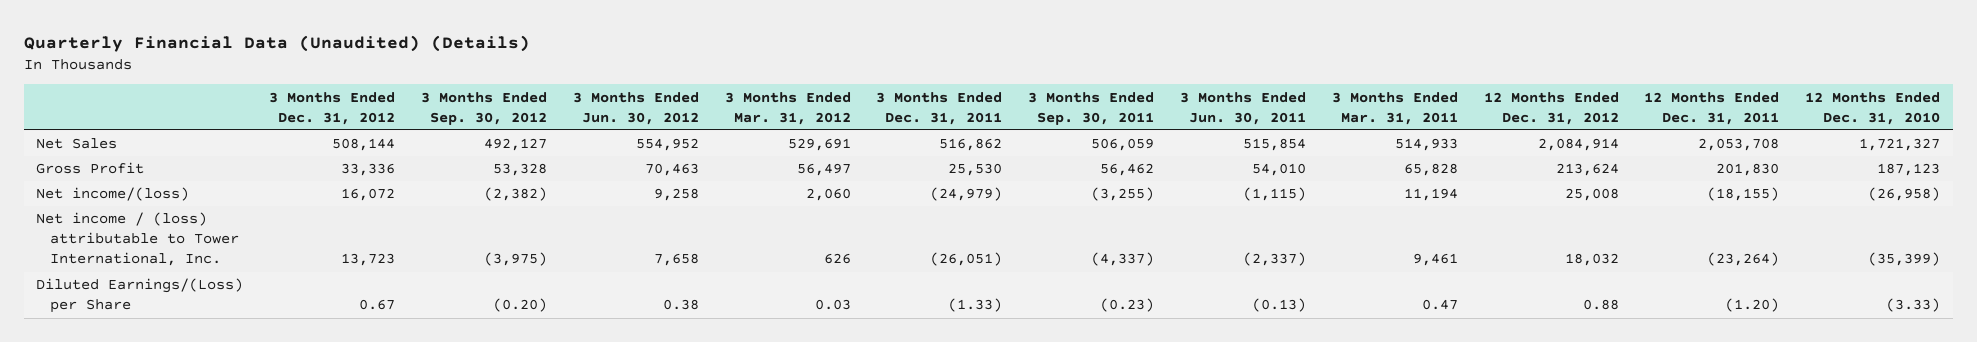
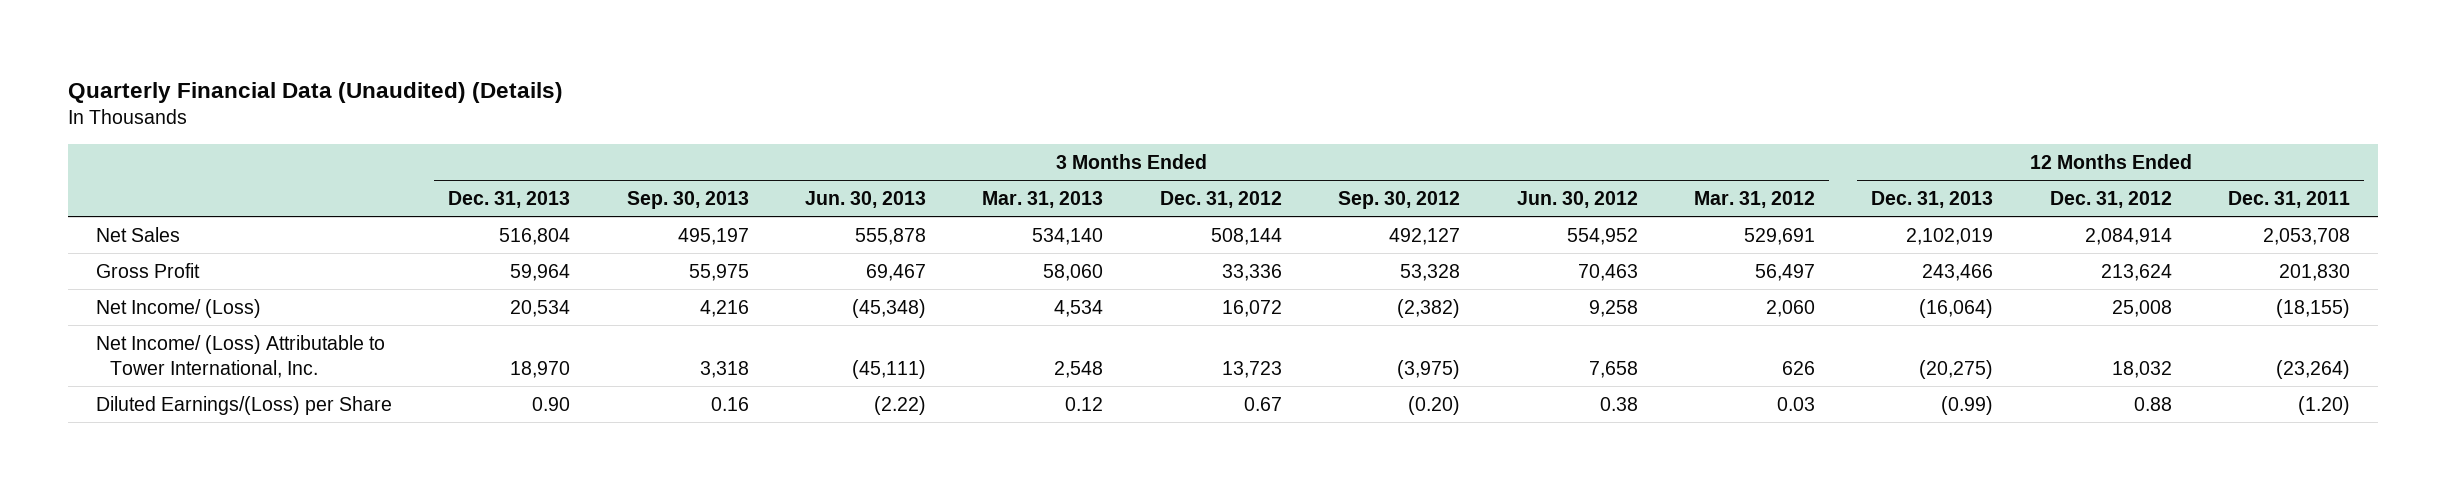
[876,91,1003,125] 3 Months Ended Dec. 31, 2011 -> none
[1028,91,1155,125] 3 Months Ended Sep. 30, 2011 -> none
[1179,91,1306,125] 3 Months Ended Jun. 30, 2011 -> none
[1331,91,1458,125] 3 Months Ended Mar. 31, 2011 -> none
[1805,91,1941,125] 12 Months Ended Dec. 31, 2010 -> none
none -> [448,191,571,209] Dec. 31, 2013
none -> [626,191,749,210] Sep. 30, 2013
none -> [805,191,927,209] Jun. 30, 2013
none -> [982,191,1104,209] Mar. 31, 2013
none -> [1871,191,1994,209] Dec. 31, 2013
[36,187,190,202] Net income/(loss) -> [95,298,261,318] Net Income/ (Loss)
[36,212,240,267] Net income / (loss) attributable to Tower International, Inc. -> [95,334,385,379] Net Income/ (Loss) Attributable to Tower International, Inc.

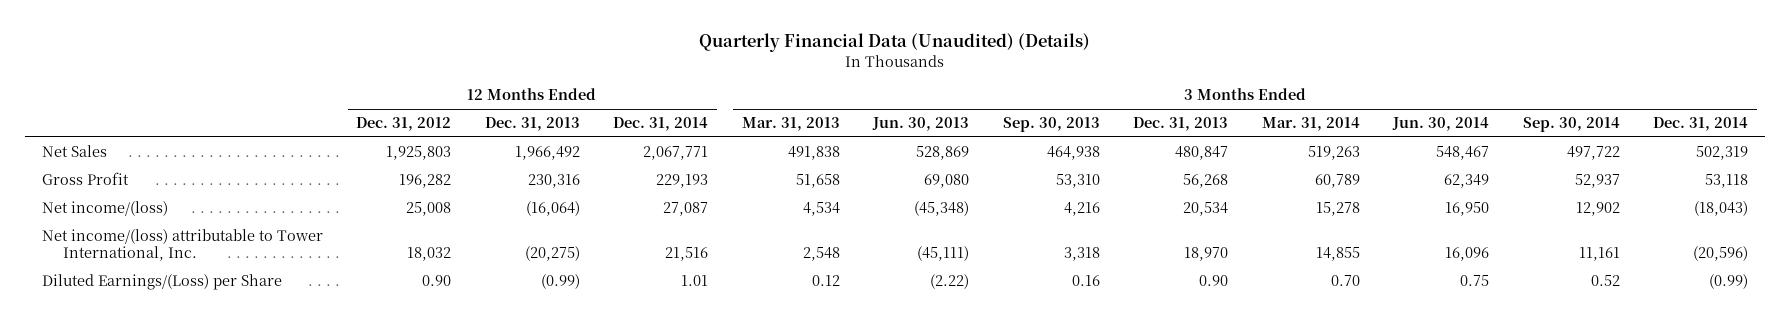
[1159,191,1282,209] Dec. 31, 2012 -> none
[1338,191,1461,210] Sep. 30, 2012 -> none
[1516,191,1638,209] Jun. 30, 2012 -> none
[1693,191,1815,209] Mar. 31, 2012 -> none
[2228,191,2351,209] Dec. 31, 2011 -> none
none -> [613,117,709,132] Dec. 31, 2014
none -> [1261,117,1360,132] Mar. 31, 2014
none -> [1392,117,1490,132] Jun. 30, 2014
none -> [1522,117,1620,133] Sep. 30, 2014
none -> [1653,117,1749,132] Dec. 31, 2014
[499,227,571,245] 516,804 -> [1175,146,1229,161] 480,847
[677,227,749,245] 495,197 -> [1046,146,1100,161] 464,938
[855,227,927,245] 555,878 -> [916,146,970,161] 528,869
[1032,227,1104,245] 534,140 -> [787,146,840,161] 491,838
[1906,227,1994,245] 2,102,019 -> [514,146,580,161] 1,966,492
[2084,227,2172,245] 2,084,914 -> [386,146,452,161] 1,925,803
[510,263,571,281] 59,964 -> [1183,174,1229,189] 56,268
[688,263,749,281] 55,975 -> [1055,174,1100,189] 53,310
[866,263,927,281] 69,467 -> [924,174,970,189] 69,080
[1043,263,1104,281] 58,060 -> [795,174,840,189] 51,658
[1922,263,1994,281] 243,466 -> [527,174,580,189] 230,316
[2100,263,2172,281] 213,624 -> [399,174,452,189] 196,282
[95,298,261,318] Net Income/ (Loss) -> [41,201,168,217] Net income/(loss)
[95,334,385,379] Net Income/ (Loss) Attributable to Tower International, Inc. -> [41,229,323,261] Net income/(loss) attributable to Tower International, Inc.
[2133,396,2172,411] 0.88 -> [422,275,452,287] 0.90

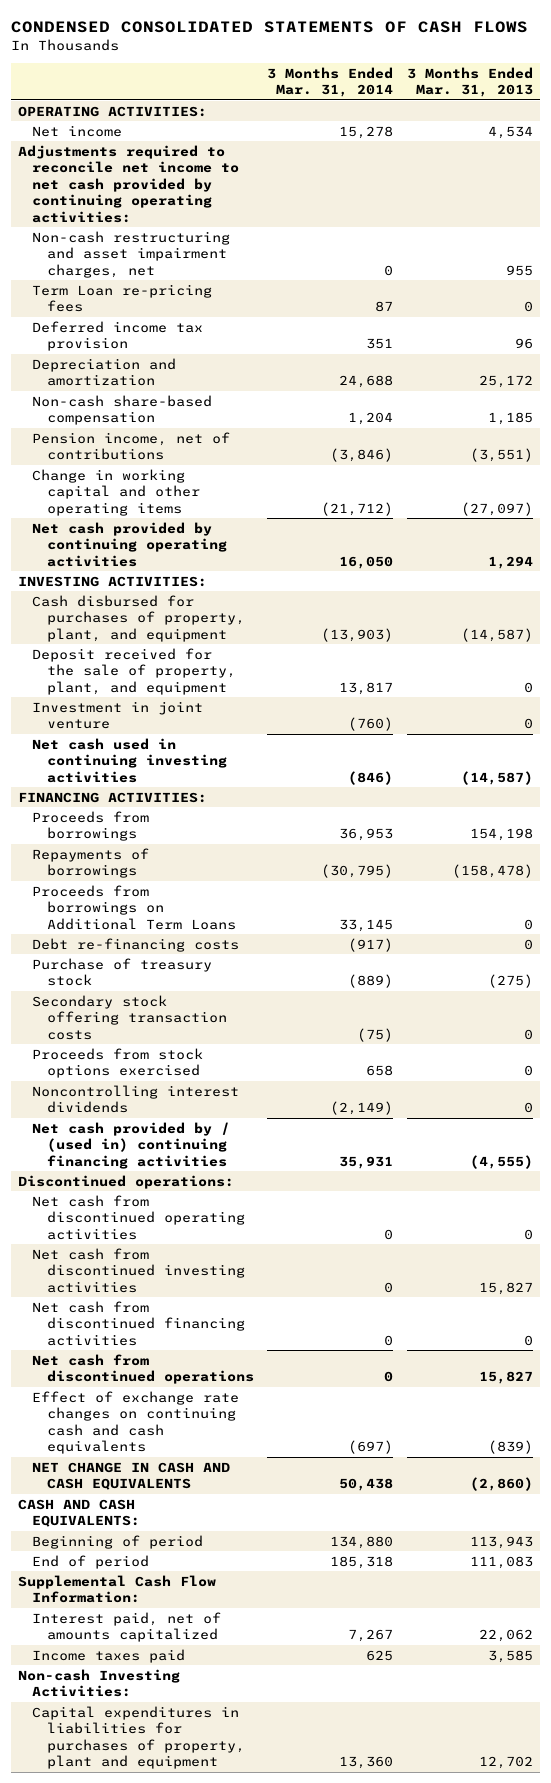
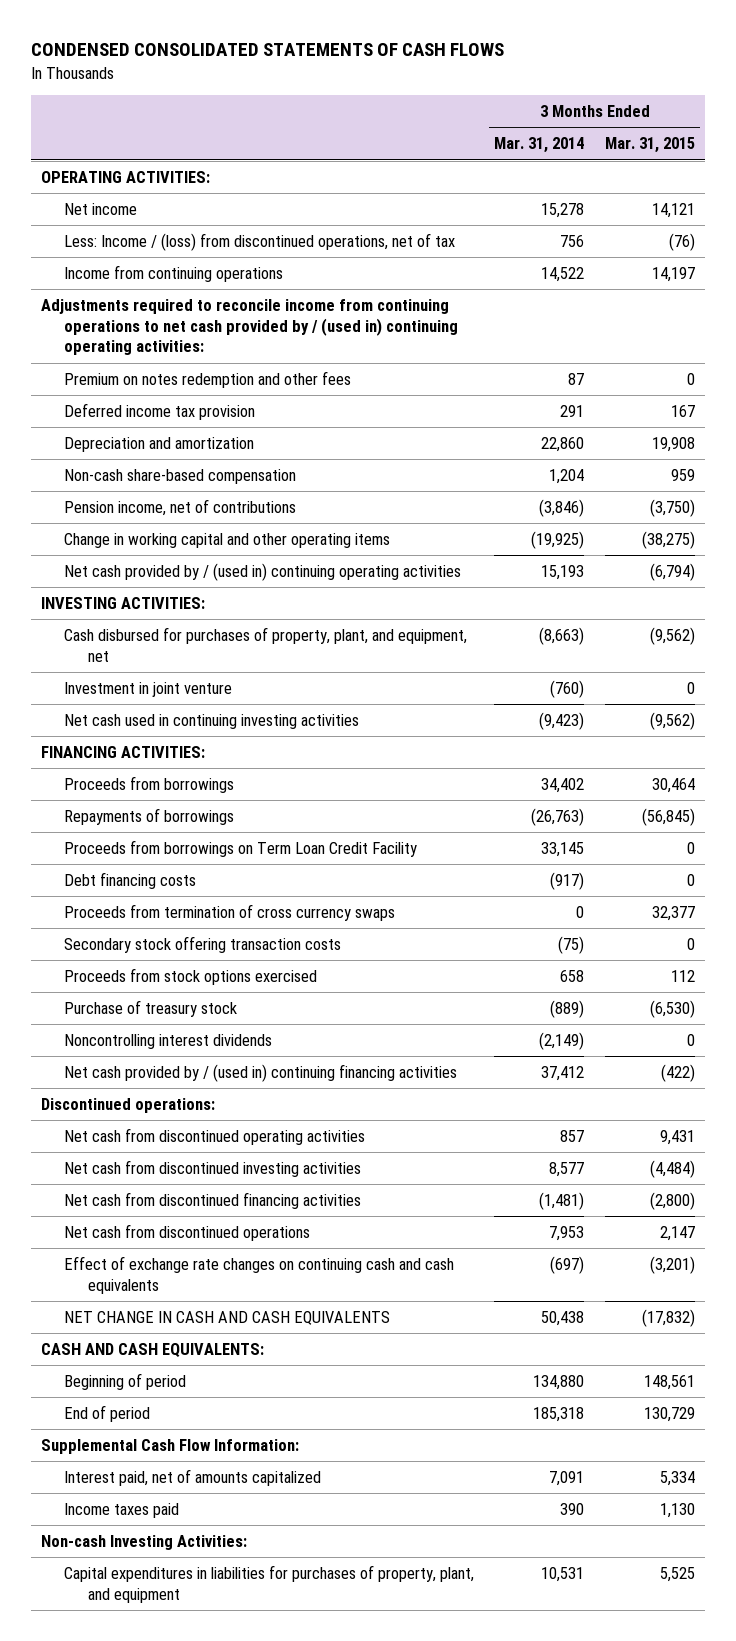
[406,66,533,98] 3 Months Ended Mar. 31, 2013 -> none
none -> [604,137,695,154] Mar. 31, 2015
[32,230,231,278] Non-cash restructuring and asset impairment charges, net -> none
[32,283,213,313] Term Loan re-pricing fees -> none
none -> [64,232,456,251] Less: Income / (loss) from discontinued operations, net of tax
none -> [64,264,284,282] Income from continuing operations
[18,144,240,223] Adjustments required to reconcile net income to net cash provided by continuing operating activities: -> [41,298,459,356] Adjustments required to reconcile income from continuing operations to net cash provided by / (used in) continuing operating activities:
none -> [64,370,352,388] Premium on notes redemption and other fees
[366,338,394,350] 351 -> [560,404,585,417] 291
[339,375,394,389] 24,688 -> [541,436,585,452] 22,860
[321,501,394,516] (21,712) -> [531,530,585,549] (19,925)
[32,521,227,567] Net cash provided by continuing operating activities -> [64,562,462,581] Net cash provided by / (used in) continuing operating activities
[339,555,394,569] 16,050 -> [541,564,585,580] 15,193
[32,647,236,695] Deposit received for the sale of property, plant, and equipment -> none
[32,594,245,642] Cash disbursed for purchases of property, plant, and equipment -> [64,626,468,662] Cash disbursed for purchases of property, plant, and equipment, net
[321,627,394,642] (13,903) -> [539,626,585,645] (8,663)
[348,770,394,785] (846) -> [539,711,585,730] (9,423)
[339,828,394,842] 36,953 -> [541,777,585,793] 34,402
[321,864,394,879] (30,795) -> [531,807,585,826] (26,763)
[32,884,236,930] Proceeds from borrowings on Additional Term Loans -> [64,839,418,857] Proceeds from borrowings on Term Loan Credit Facility
[32,937,240,952] Debt re-financing costs -> [64,871,197,889] Debt financing costs
none -> [64,903,396,921] Proceeds from termination of cross currency swaps
[32,957,213,987] Purchase of treasury stock -> [64,999,238,1017] Purchase of treasury stock
[339,1155,394,1169] 35,931 -> [541,1065,585,1081] 37,412
[384,1228,394,1240] 0 -> [560,1129,585,1142] 857
[384,1281,394,1293] 0 -> [549,1161,585,1177] 8,577
[384,1334,394,1346] 0 -> [539,1191,585,1210] (1,481)
[384,1371,394,1383] 0 -> [549,1225,585,1241] 7,953
[348,1629,394,1643] 7,267 -> [549,1470,585,1486] 7,091
[366,1649,394,1661] 625 -> [560,1502,585,1515] 390
[32,1705,245,1770] Capital expenditures in liabilities for purchases of property, plant and equipment -> [64,1564,475,1603] Capital expenditures in liabilities for purchases of property, plant, and equipment
[339,1756,394,1770] 13,360 -> [541,1566,585,1582] 10,531

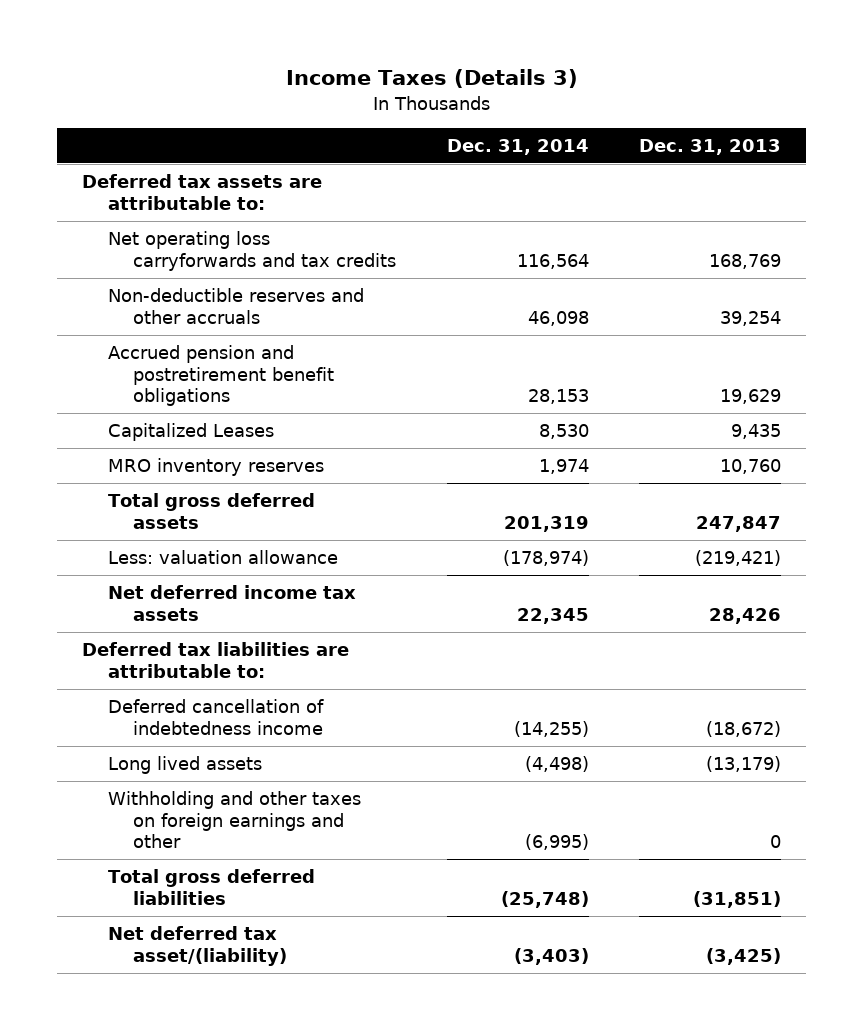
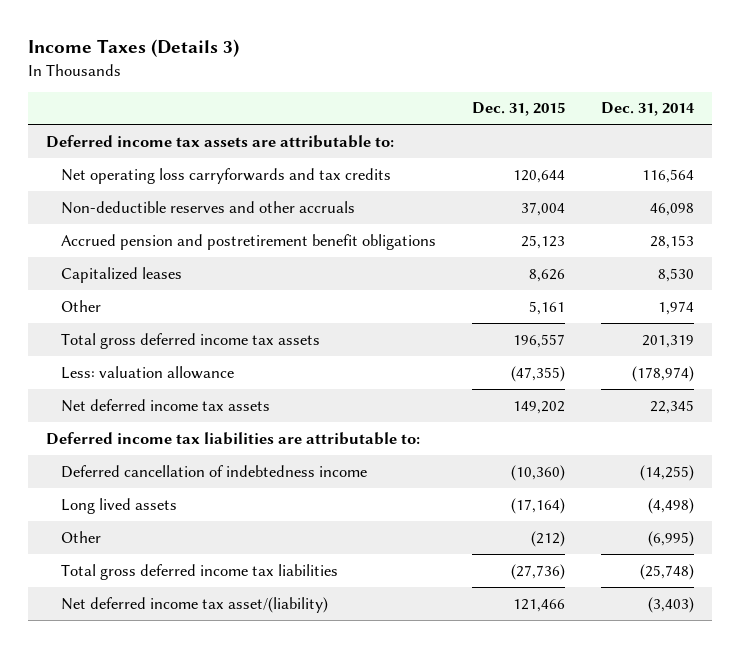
[638,138,781,155] Dec. 31, 2013 -> none
none -> [471,102,565,117] Dec. 31, 2015
[82,174,323,210] Deferred tax assets are attributable to: -> [46,134,395,148] Deferred income tax assets are attributable to:
[107,423,274,442] Capitalized Leases -> [60,266,182,283] Capitalized leases
[107,458,324,477] MRO inventory reserves -> [60,299,101,312] Other
[107,493,315,529] Total gross deferred assets -> [60,332,320,349] Total gross deferred income tax assets
[82,642,350,678] Deferred tax liabilities are attributable to: -> [46,431,421,445] Deferred income tax liabilities are attributable to:
[107,791,361,849] Withholding and other taxes on foreign earnings and other -> [60,530,101,543] Other
[107,869,315,905] Total gross deferred liabilities -> [60,563,338,580] Total gross deferred income tax liabilities
[107,926,288,966] Net deferred tax asset/(liability) -> [60,596,328,613] Net deferred income tax asset/(liability)

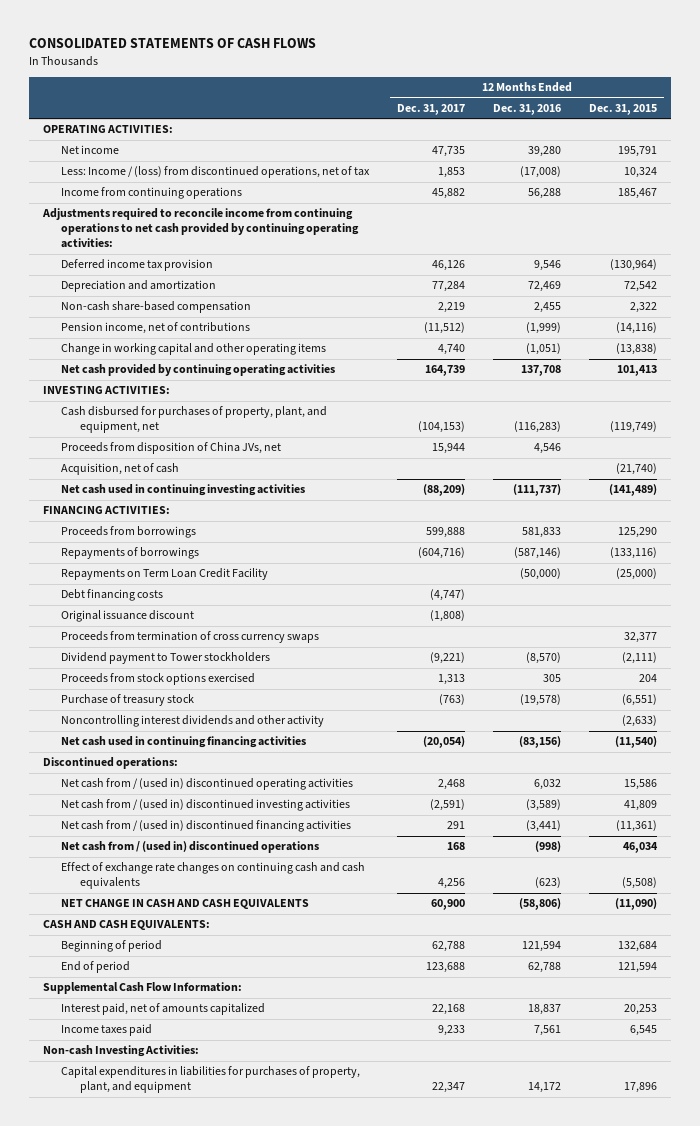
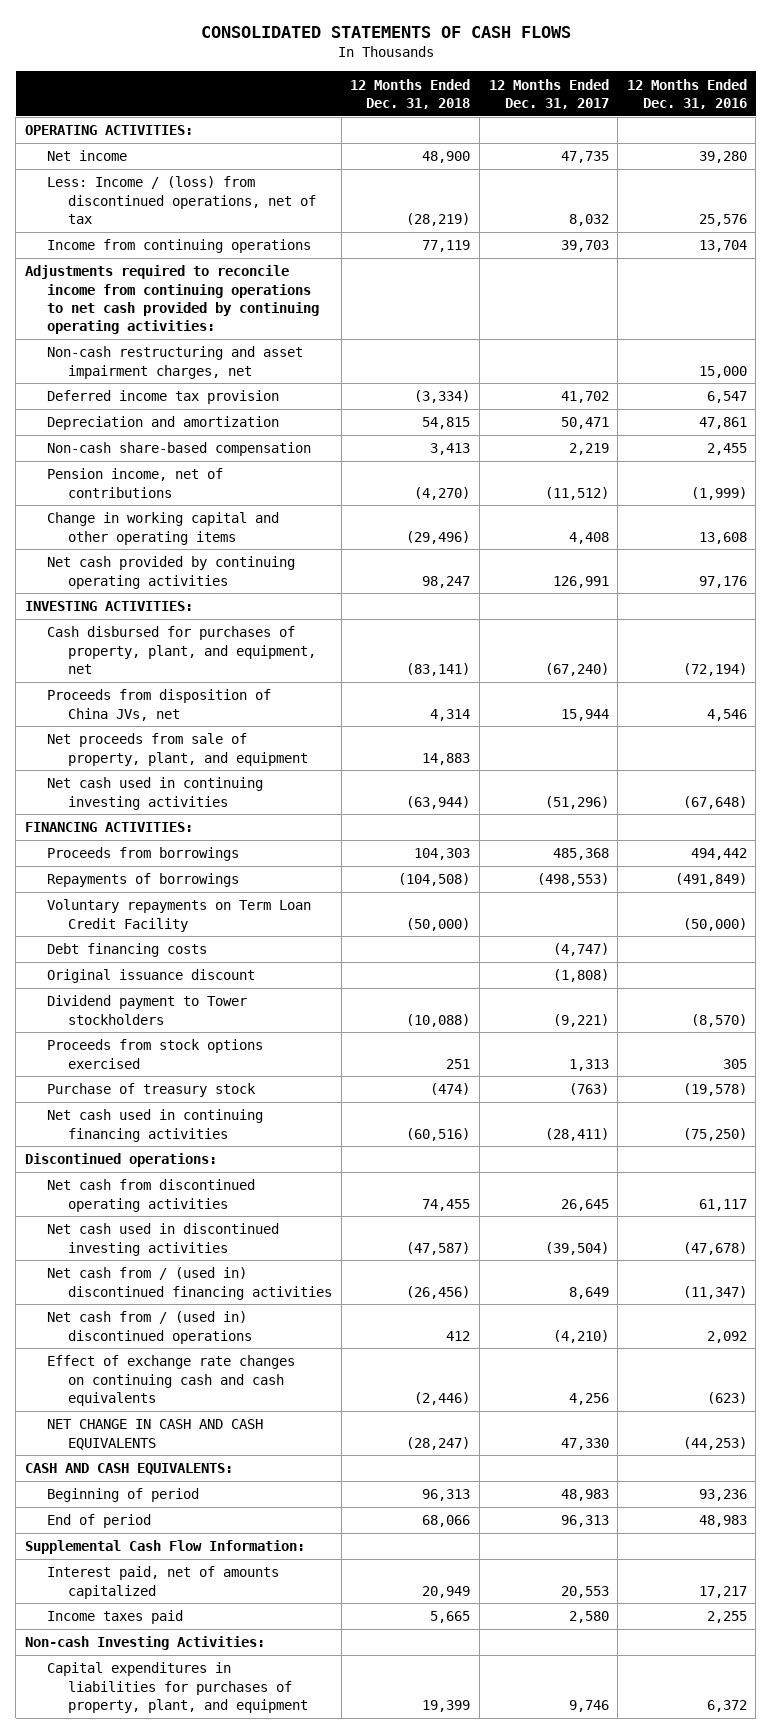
[588,104,657,116] Dec. 31, 2015 -> none
none -> [350,78,471,109] 12 Months Ended Dec. 31, 2018
[438,167,466,179] 1,853 -> [568,213,609,226] 8,032
[520,166,562,179] (17,008) -> [698,213,747,226] 25,576
[432,188,466,200] 45,882 -> [560,240,609,253] 39,703
[528,188,562,200] 56,288 -> [698,240,747,253] 13,704
none -> [46,346,303,379] Non-cash restructuring and asset impairment charges, net
[432,260,466,272] 46,126 -> [560,391,609,404] 41,702
[534,260,562,272] 9,546 -> [706,391,747,404] 6,547
[432,281,466,293] 77,284 -> [560,417,609,430] 50,471
[528,281,562,293] 72,469 -> [698,417,747,430] 47,861
[438,344,466,356] 4,740 -> [568,531,609,544] 4,408
[526,343,562,356] (1,051) -> [698,531,747,544] 13,608
[425,365,466,377] 164,739 -> [552,575,609,588] 126,991
[521,365,562,377] 137,708 -> [698,575,747,588] 97,176
[418,421,466,434] (104,153) -> [544,662,609,676] (67,240)
[514,421,562,434] (116,283) -> [682,662,747,676] (72,194)
[61,463,180,476] Acquisition, net of cash -> none
none -> [46,733,309,766] Net proceeds from sale of property, plant, and equipment
[423,484,466,497] (88,209) -> [544,795,609,809] (51,296)
[513,484,562,497] (111,737) -> [682,795,747,809] (67,648)
[426,527,466,539] 599,888 -> [552,848,609,861] 485,368
[522,527,562,539] 581,833 -> [690,848,747,861] 494,442
[418,547,466,560] (604,716) -> [536,873,609,887] (498,553)
[514,547,562,560] (587,146) -> [674,873,747,887] (491,849)
[61,568,269,581] Repayments on Term Loan Credit Facility -> [46,899,311,932] Voluntary repayments on Term Loan Credit Facility
[61,631,320,644] Proceeds from termination of cross currency swaps -> none
[61,715,325,728] Noncontrolling interest dividends and other activity -> none
[423,736,466,749] (20,054) -> [544,1127,609,1141] (28,411)
[519,736,562,749] (83,156) -> [682,1127,747,1141] (75,250)
[61,778,354,791] Net cash from / (used in) discontinued operating activities -> [46,1179,255,1212] Net cash from discontinued operating activities
[438,779,466,791] 2,468 -> [560,1198,609,1211] 26,645
[534,779,562,791] 6,032 -> [698,1198,747,1211] 61,117
[61,799,351,812] Net cash from / (used in) discontinued investing activities -> [46,1223,279,1256] Net cash used in discontinued investing activities
[430,799,466,812] (2,591) -> [544,1241,609,1255] (39,504)
[526,799,562,812] (3,589) -> [682,1241,747,1255] (47,678)
[447,821,466,830] 291 -> [568,1286,609,1299] 8,649
[526,820,562,833] (3,441) -> [682,1285,747,1299] (11,347)
[447,842,466,851] 168 -> [552,1329,609,1343] (4,210)
[535,841,562,853] (998) -> [706,1330,747,1343] 2,092
[431,899,466,911] 60,900 -> [560,1437,609,1450] 47,330
[519,898,562,911] (58,806) -> [682,1436,747,1450] (44,253)
[432,941,466,953] 62,788 -> [560,1489,609,1502] 48,983
[522,941,562,953] 121,594 -> [698,1489,747,1502] 93,236
[426,962,466,974] 123,688 -> [560,1515,609,1528] 96,313
[528,962,562,974] 62,788 -> [698,1515,747,1528] 48,983
[432,1004,466,1016] 22,168 -> [560,1585,609,1598] 20,553
[528,1004,562,1016] 18,837 -> [698,1585,747,1598] 17,217
[438,1025,466,1037] 9,233 -> [568,1611,609,1624] 2,580
[534,1025,562,1037] 7,561 -> [706,1611,747,1624] 2,255
[432,1082,466,1094] 22,347 -> [568,1699,609,1712] 9,746
[528,1082,562,1094] 14,172 -> [706,1699,747,1712] 6,372

